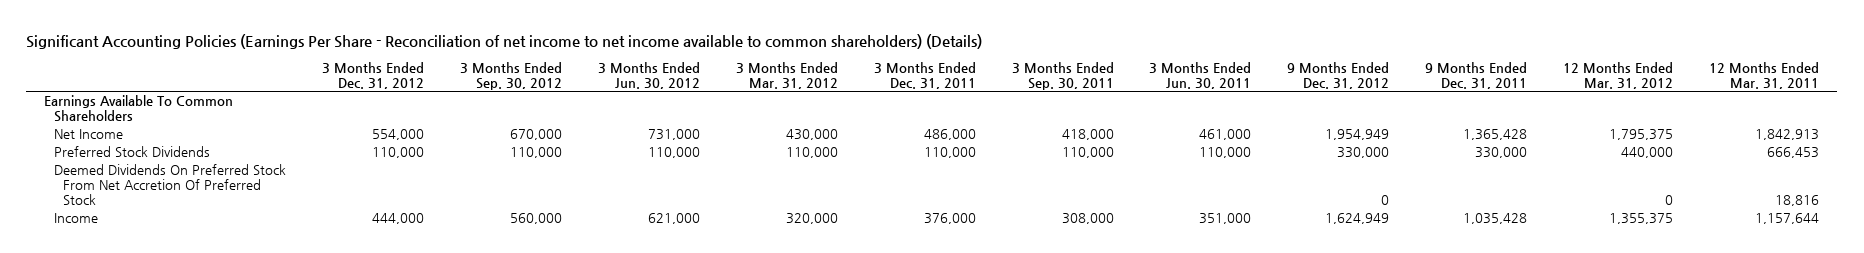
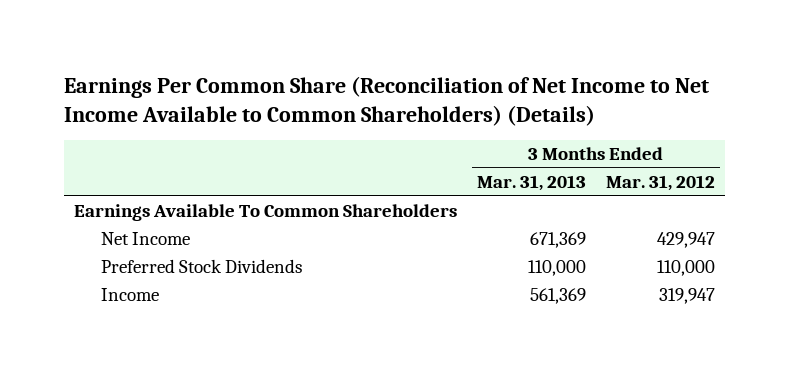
[26,33,983,49] Significant Accounting Policies (Earnings Per Share - Reconciliation of net income to net income available to common shareholders) (Details) -> [63,75,709,126] Earnings Per Common Share (Reconciliation of Net Income to Net Income Available to Common Shareholders) (Details)
[321,61,424,89] 3 Months Ended Dec. 31, 2012 -> none
[459,61,562,90] 3 Months Ended Sep. 30, 2012 -> none
[597,61,700,89] 3 Months Ended Jun. 30, 2012 -> none
[873,61,976,89] 3 Months Ended Dec. 31, 2011 -> none
[1011,61,1114,90] 3 Months Ended Sep. 30, 2011 -> none
[1149,61,1252,89] 3 Months Ended Jun. 30, 2011 -> none
[1287,61,1390,89] 9 Months Ended Dec. 31, 2012 -> none
[1425,61,1528,89] 9 Months Ended Dec. 31, 2011 -> none
[1563,61,1674,89] 12 Months Ended Mar. 31, 2012 -> none
[1709,61,1820,89] 12 Months Ended Mar. 31, 2011 -> none
none -> [476,175,586,192] Mar. 31, 2013
[785,129,838,141] 430,000 -> [656,232,715,249] 429,947
[53,164,286,206] Deemed Dividends On Preferred Stock From Net Accretion Of Preferred Stock -> none
[785,213,838,225] 320,000 -> [658,288,715,305] 319,947

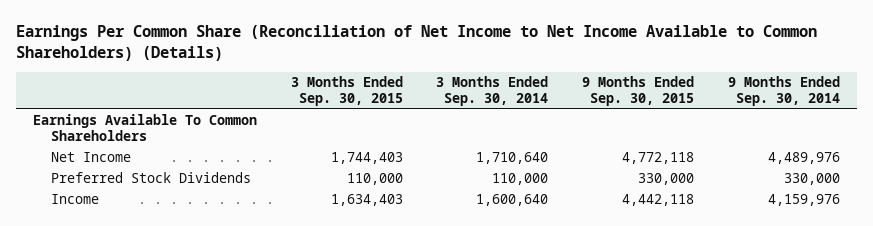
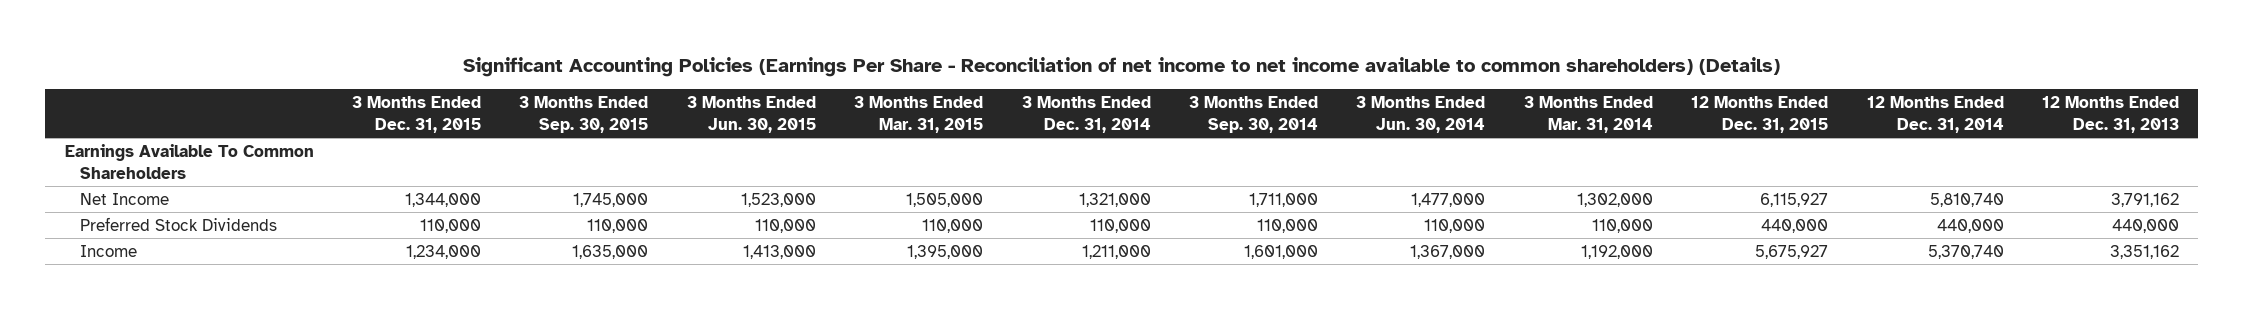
[15,24,817,62] Earnings Per Common Share (Reconciliation of Net Income to Net Income Available to Common Shareholders) (Details) -> [462,56,1780,77] Significant Accounting Policies (Earnings Per Share - Reconciliation of net income to net income available to common shareholders) (Details)
[582,75,695,107] 9 Months Ended Sep. 30, 2015 -> none
[728,75,841,107] 9 Months Ended Sep. 30, 2014 -> none
none -> [351,96,481,133] 3 Months Ended Dec. 31, 2015
none -> [686,96,816,133] 3 Months Ended Jun. 30, 2015
none -> [854,96,984,133] 3 Months Ended Mar. 31, 2015
none -> [1021,96,1151,133] 3 Months Ended Dec. 31, 2014
none -> [1356,96,1486,133] 3 Months Ended Jun. 30, 2014
none -> [1523,96,1653,133] 3 Months Ended Mar. 31, 2014
none -> [1691,96,1829,133] 12 Months Ended Dec. 31, 2015
none -> [1866,96,2004,133] 12 Months Ended Dec. 31, 2014
none -> [2041,96,2179,133] 12 Months Ended Dec. 31, 2013
[330,152,403,165] 1,744,403 -> [573,192,649,207] 1,745,000
[476,152,549,165] 1,710,640 -> [1248,192,1318,207] 1,711,000
[330,194,403,207] 1,634,403 -> [572,244,649,259] 1,635,000
[476,194,549,207] 1,600,640 -> [1243,244,1318,259] 1,601,000

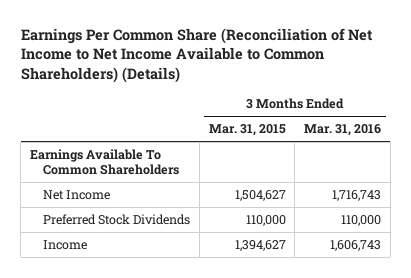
[462,56,1780,77] Significant Accounting Policies (Earnings Per Share - Reconciliation of net income to net income available to common shareholders) (Details) -> [20,27,373,83] Earnings Per Common Share (Reconciliation of Net Income to Net Income Available to Common Shareholders) (Details)
[351,96,481,133] 3 Months Ended Dec. 31, 2015 -> none
[519,96,649,133] 3 Months Ended Sep. 30, 2015 -> none
[686,96,816,133] 3 Months Ended Jun. 30, 2015 -> none
[1021,96,1151,133] 3 Months Ended Dec. 31, 2014 -> none
[1188,96,1318,133] 3 Months Ended Sep. 30, 2014 -> none
[1356,96,1486,133] 3 Months Ended Jun. 30, 2014 -> none
[1523,96,1653,133] 3 Months Ended Mar. 31, 2014 -> none
[1691,96,1829,133] 12 Months Ended Dec. 31, 2015 -> none
[1866,96,2004,133] 12 Months Ended Dec. 31, 2014 -> none
[2041,96,2179,133] 12 Months Ended Dec. 31, 2013 -> none
none -> [304,124,382,137] Mar. 31, 2016
[906,192,984,207] 1,505,000 -> [234,189,286,201] 1,504,627
[907,244,984,259] 1,395,000 -> [234,239,286,251] 1,394,627

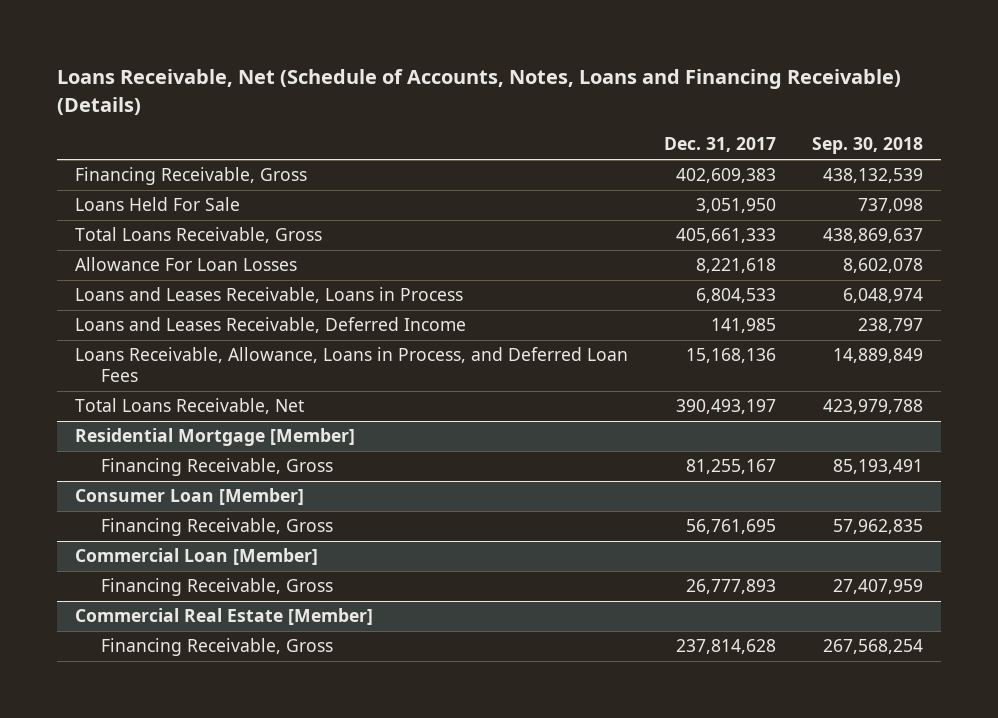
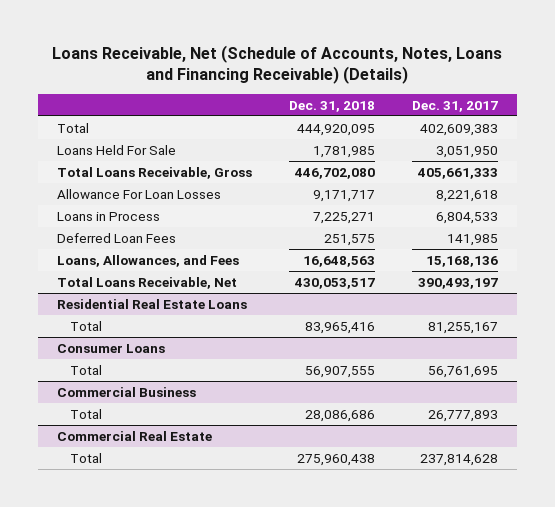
[812,137,924,155] Sep. 30, 2018 -> none
none -> [288,100,375,112] Dec. 31, 2018
[75,167,308,186] Financing Receivable, Gross -> [56,122,89,133] Total
[75,287,464,304] Loans and Leases Receivable, Loans in Process -> [56,211,160,221] Loans in Process
[75,317,467,334] Loans and Leases Receivable, Deferred Income -> [56,232,176,243] Deferred Loan Fees
[75,347,629,383] Loans Receivable, Allowance, Loans in Process, and Deferred Loan Fees -> [56,254,239,267] Loans, Allowances, and Fees
[75,428,356,447] Residential Mortgage [Member] -> [56,298,247,309] Residential Real Estate Loans
[100,458,333,477] Financing Receivable, Gross -> [70,320,103,331] Total
[75,488,305,506] Consumer Loan [Member] -> [56,343,165,353] Consumer Loans
[100,518,333,537] Financing Receivable, Gross -> [70,364,103,375] Total
[75,548,319,566] Commercial Loan [Member] -> [56,386,196,397] Commercial Business
[100,578,333,597] Financing Receivable, Gross -> [70,408,103,419] Total
[75,608,374,626] Commercial Real Estate [Member] -> [56,430,212,441] Commercial Real Estate
[100,638,333,657] Financing Receivable, Gross -> [70,452,103,463] Total

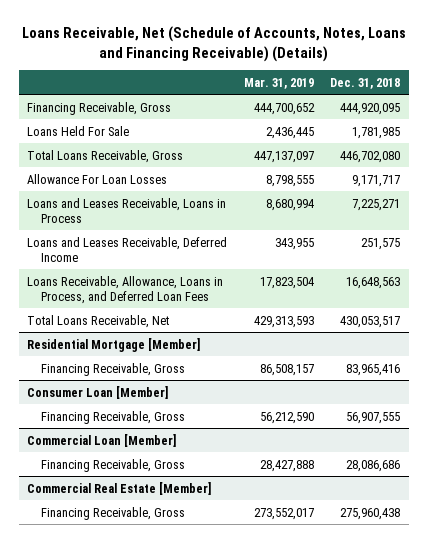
[411,100,498,112] Dec. 31, 2017 -> none
none -> [243,77,314,89] Mar. 31, 2019
[56,122,89,133] Total -> [27,101,172,115] Financing Receivable, Gross
[56,211,160,221] Loans in Process -> [27,197,227,223] Loans and Leases Receivable, Loans in Process
[56,232,176,243] Deferred Loan Fees -> [27,236,228,262] Loans and Leases Receivable, Deferred Income
[56,254,239,267] Loans, Allowances, and Fees -> [27,275,224,304] Loans Receivable, Allowance, Loans in Process, and Deferred Loan Fees
[56,298,247,309] Residential Real Estate Loans -> [27,337,201,352] Residential Mortgage [Member]
[70,320,103,331] Total -> [41,362,186,376] Financing Receivable, Gross
[56,343,165,353] Consumer Loans -> [27,385,169,399] Consumer Loan [Member]
[70,364,103,375] Total -> [41,410,186,424] Financing Receivable, Gross
[56,386,196,397] Commercial Business -> [27,433,177,447] Commercial Loan [Member]
[70,408,103,419] Total -> [41,458,186,472] Financing Receivable, Gross
[56,430,212,441] Commercial Real Estate -> [27,481,212,495] Commercial Real Estate [Member]
[70,452,103,463] Total -> [41,506,186,520] Financing Receivable, Gross

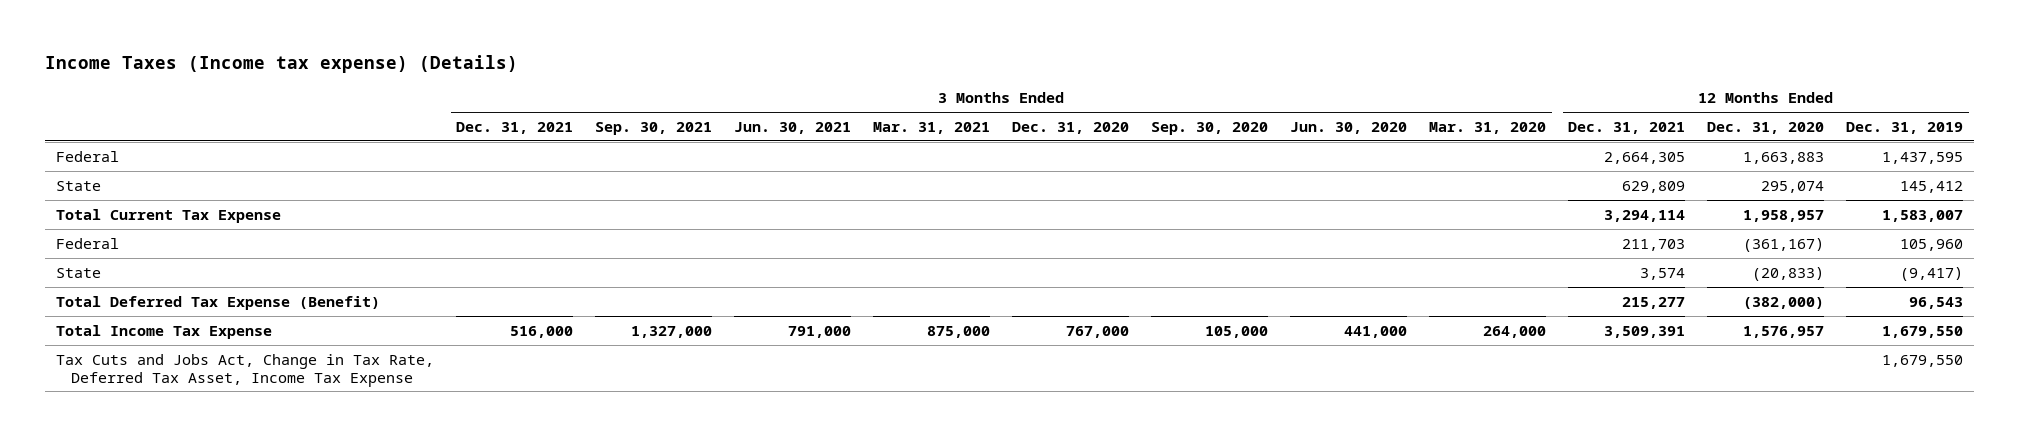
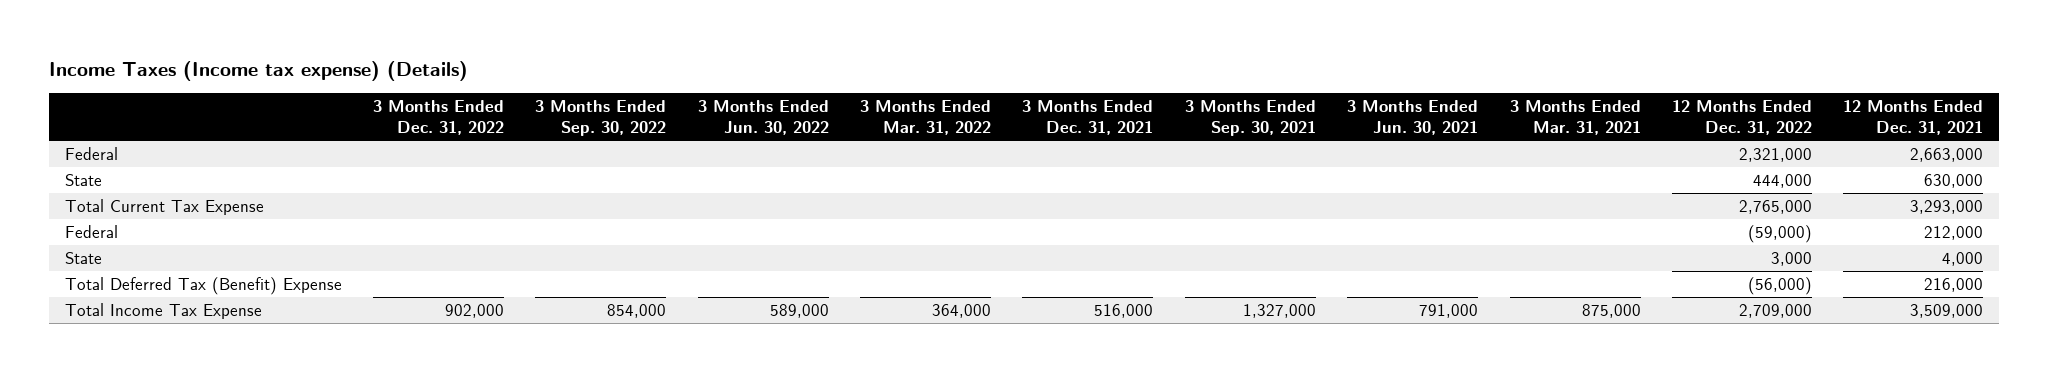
[1012,122,1130,135] Dec. 31, 2020 -> none
[1151,122,1269,136] Sep. 30, 2020 -> none
[1290,122,1408,135] Jun. 30, 2020 -> none
[1429,122,1547,135] Mar. 31, 2020 -> none
[1707,122,1825,135] Dec. 31, 2020 -> none
[1846,122,1964,135] Dec. 31, 2019 -> none
none -> [372,99,504,136] 3 Months Ended Dec. 31, 2022
none -> [535,99,667,137] 3 Months Ended Sep. 30, 2022
none -> [697,99,829,136] 3 Months Ended Jun. 30, 2022
none -> [860,99,992,136] 3 Months Ended Mar. 31, 2022
none -> [1671,99,1812,136] 12 Months Ended Dec. 31, 2022
[56,353,435,387] Tax Cuts and Jobs Act, Change in Tax Rate, Deferred Tax Asset, Income Tax Expense -> none
[1604,151,1686,164] 2,664,305 -> [1910,148,1984,163] 2,663,000
[1622,180,1686,193] 629,809 -> [1924,174,1984,189] 630,000
[1604,209,1686,222] 3,294,114 -> [1910,200,1984,215] 3,293,000
[1622,238,1686,251] 211,703 -> [1924,226,1984,241] 212,000
[1640,267,1686,280] 3,574 -> [1942,252,1984,267] 4,000
[56,295,381,310] Total Deferred Tax Expense (Benefit) -> [64,277,342,296] Total Deferred Tax (Benefit) Expense
[1622,296,1686,309] 215,277 -> [1924,278,1984,293] 216,000
[1604,325,1686,338] 3,509,391 -> [1910,304,1984,319] 3,509,000

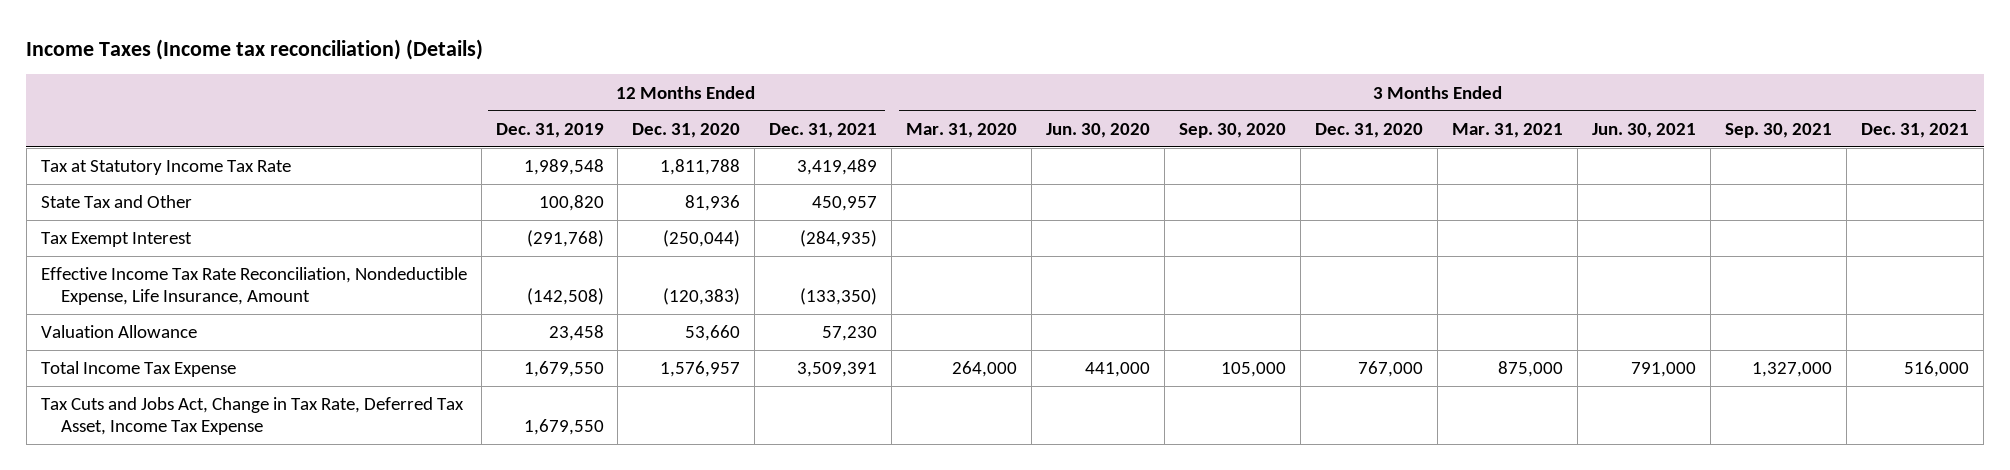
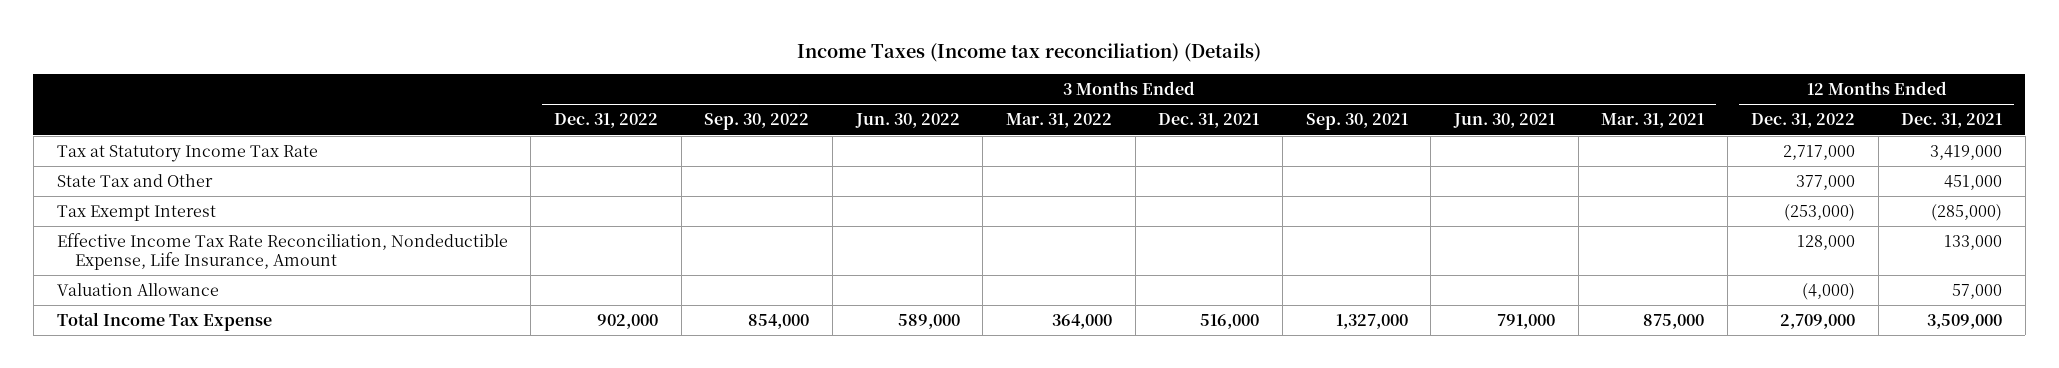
[495,122,604,138] Dec. 31, 2019 -> none
[632,122,741,138] Dec. 31, 2020 -> none
[906,122,1018,138] Mar. 31, 2020 -> none
[1046,122,1151,138] Jun. 30, 2020 -> none
[1179,122,1287,138] Sep. 30, 2020 -> none
[1315,122,1424,138] Dec. 31, 2020 -> none
none -> [553,113,658,129] Dec. 31, 2022
none -> [704,113,810,131] Sep. 30, 2022
none -> [854,113,960,129] Jun. 30, 2022
none -> [1006,113,1113,129] Mar. 31, 2022
none -> [1750,113,1855,129] Dec. 31, 2022
[40,397,464,436] Tax Cuts and Jobs Act, Change in Tax Rate, Deferred Tax Asset, Income Tax Expense -> none
[797,159,878,176] 3,419,489 -> [1930,144,2003,160] 3,419,000
[812,196,878,212] 450,957 -> [1944,174,2003,190] 451,000
[800,230,878,248] (284,935) -> [1931,203,2003,221] (285,000)
[800,288,878,306] (133,350) -> [1944,234,2003,250] 133,000
[822,326,878,342] 57,230 -> [1952,283,2003,299] 57,000
[797,362,878,378] 3,509,391 -> [1927,313,2003,329] 3,509,000

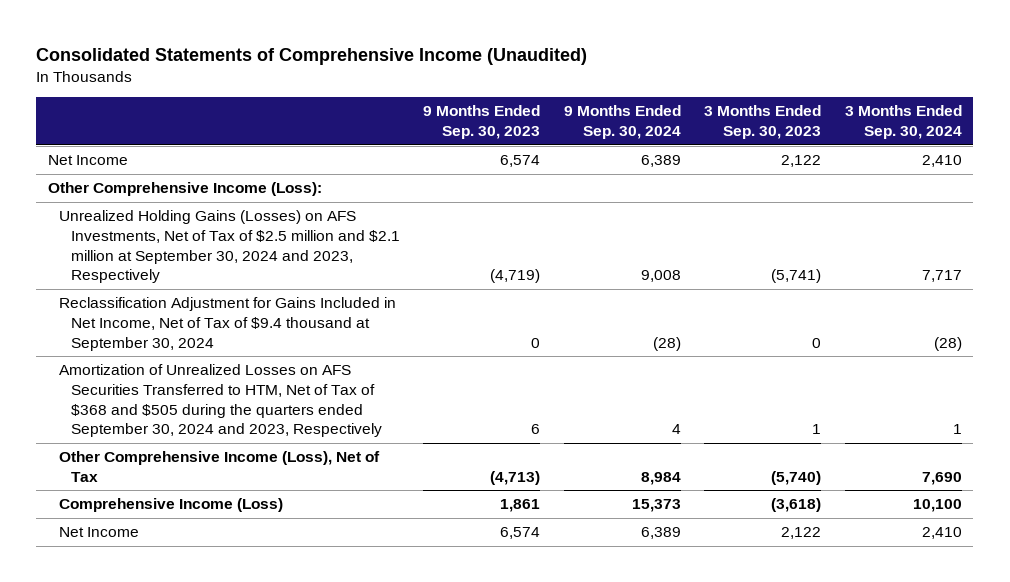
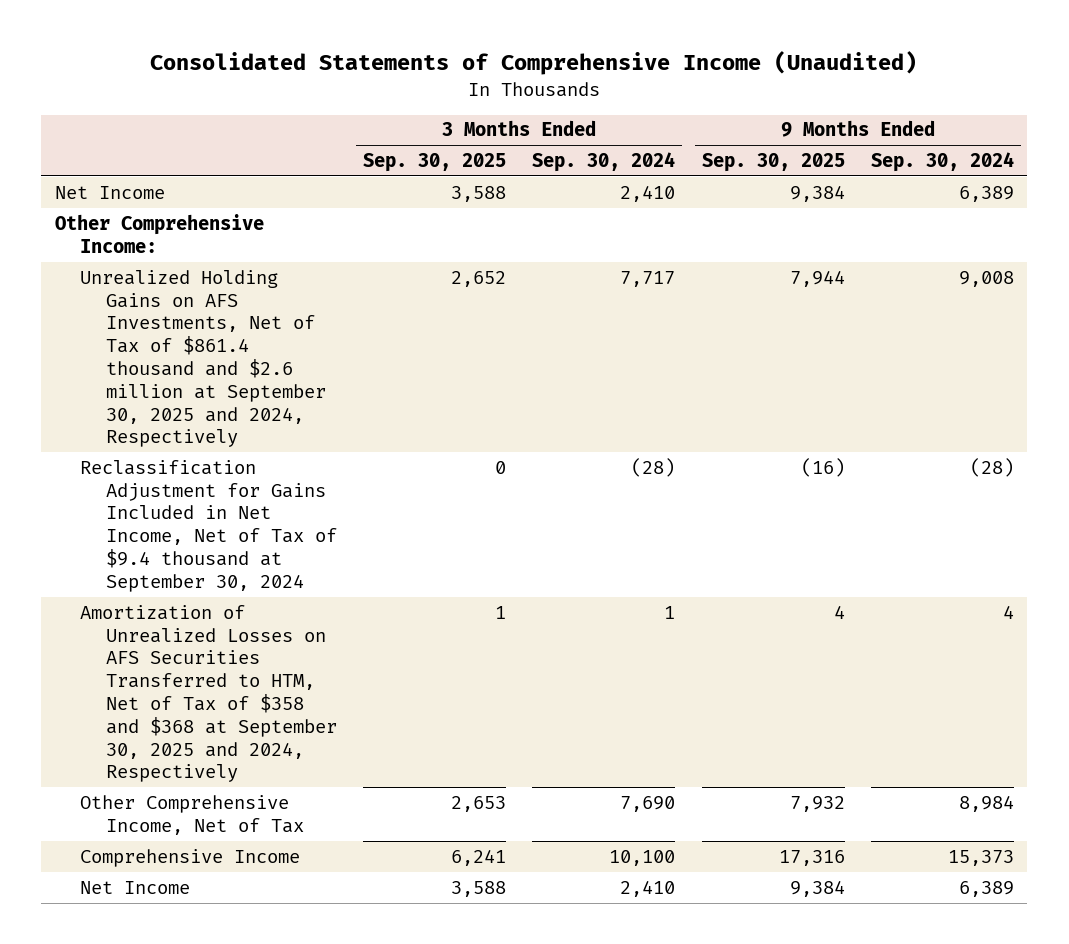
[423,105,541,140] 9 Months Ended Sep. 30, 2023 -> none
[704,105,822,140] 3 Months Ended Sep. 30, 2023 -> none
none -> [362,153,506,173] Sep. 30, 2025
none -> [701,153,845,173] Sep. 30, 2025
[48,182,323,197] Other Comprehensive Income (Loss): -> [54,213,264,253] Other Comprehensive Income:
[59,210,400,284] Unrealized Holding Gains (Losses) on AFS Investments, Net of Tax of $2.5 million and $2.1 million at September 30, 2024 and 2023, Respectively -> [80,269,326,448] Unrealized Holding Gains on AFS Investments, Net of Tax of $861.4 thousand and $2.6 million at September 30, 2025 and 2024, Respectively
[59,364,382,438] Amortization of Unrealized Losses on AFS Securities Transferred to HTM, Net of Tax of $368 and $505 during the quarters ended September 30, 2024 and 2023, Respectively -> [80,604,337,783] Amortization of Unrealized Losses on AFS Securities Transferred to HTM, Net of Tax of $358 and $368 at September 30, 2025 and 2024, Respectively
[59,451,381,482] Other Comprehensive Income (Loss), Net of Tax -> [80,794,304,835] Other Comprehensive Income, Net of Tax
[59,498,284,513] Comprehensive Income (Loss) -> [80,848,301,867] Comprehensive Income

